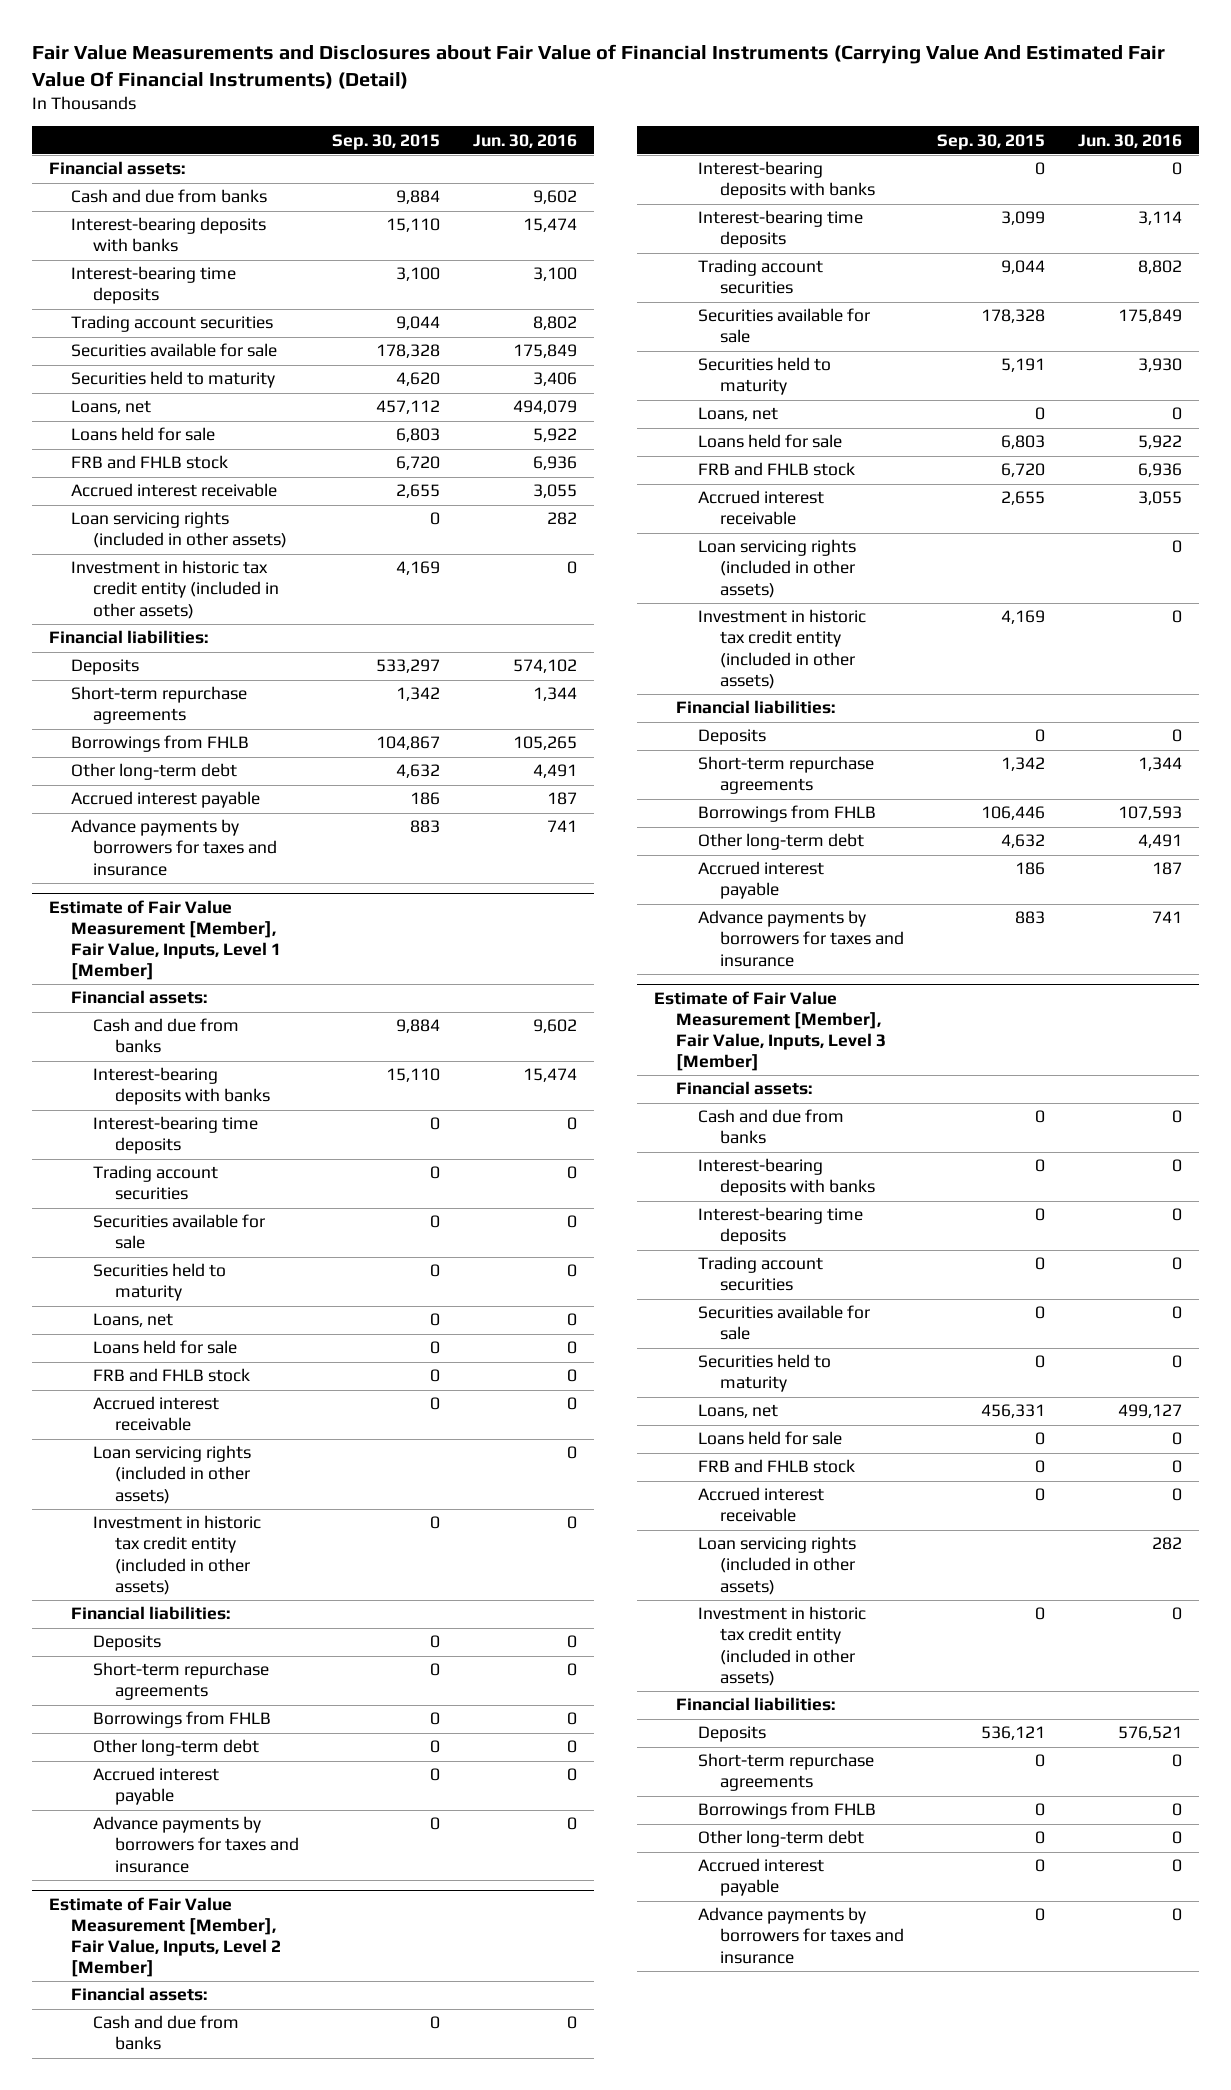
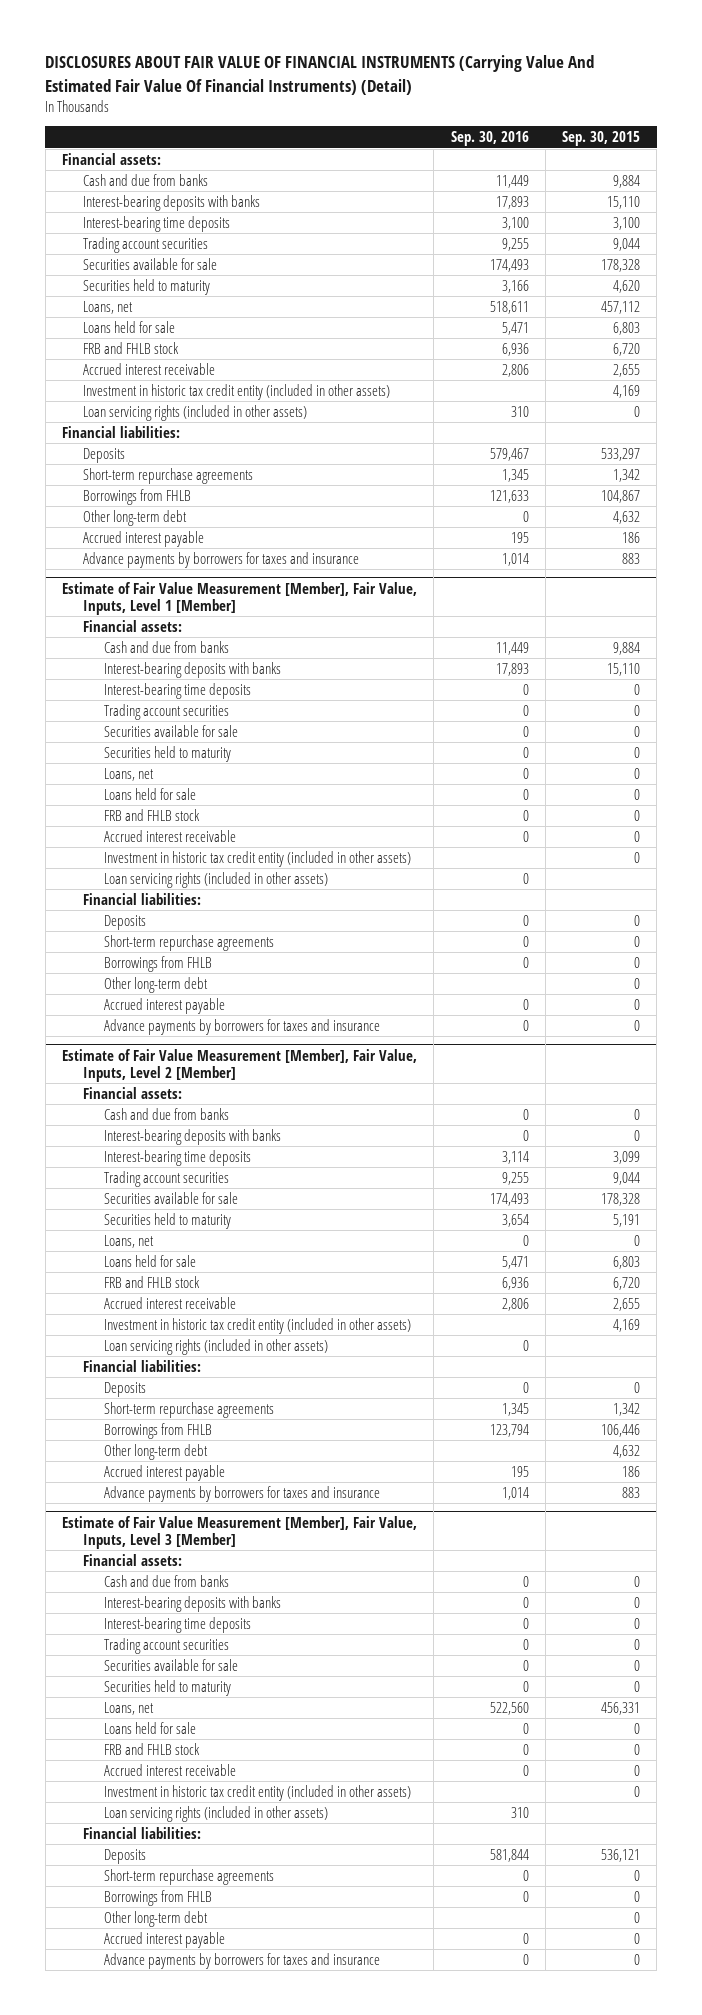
[31,43,1165,89] Fair Value Measurements and Disclosures about Fair Value of Financial Instruments (Carrying Value And Estimated Fair Value Of Financial Instruments) (Detail) -> [45,55,595,95] DISCLOSURES ABOUT FAIR VALUE OF FINANCIAL INSTRUMENTS (Carrying Value And Estimated Fair Value Of Financial Instruments) (Detail)
[473,133,578,148] Jun. 30, 2016 -> none
none -> [450,131,529,147] Sep. 30, 2016
[70,511,287,549] Loan servicing rights (included in other assets) -> [83,404,308,421] Loan servicing rights (included in other assets)
[92,1445,251,1504] Loan servicing rights (included in other assets) -> [104,871,329,888] Loan servicing rights (included in other assets)
[697,539,856,598] Loan servicing rights (included in other assets) -> [104,1338,329,1355] Loan servicing rights (included in other assets)
[697,1536,856,1595] Loan servicing rights (included in other assets) -> [104,1805,329,1822] Loan servicing rights (included in other assets)

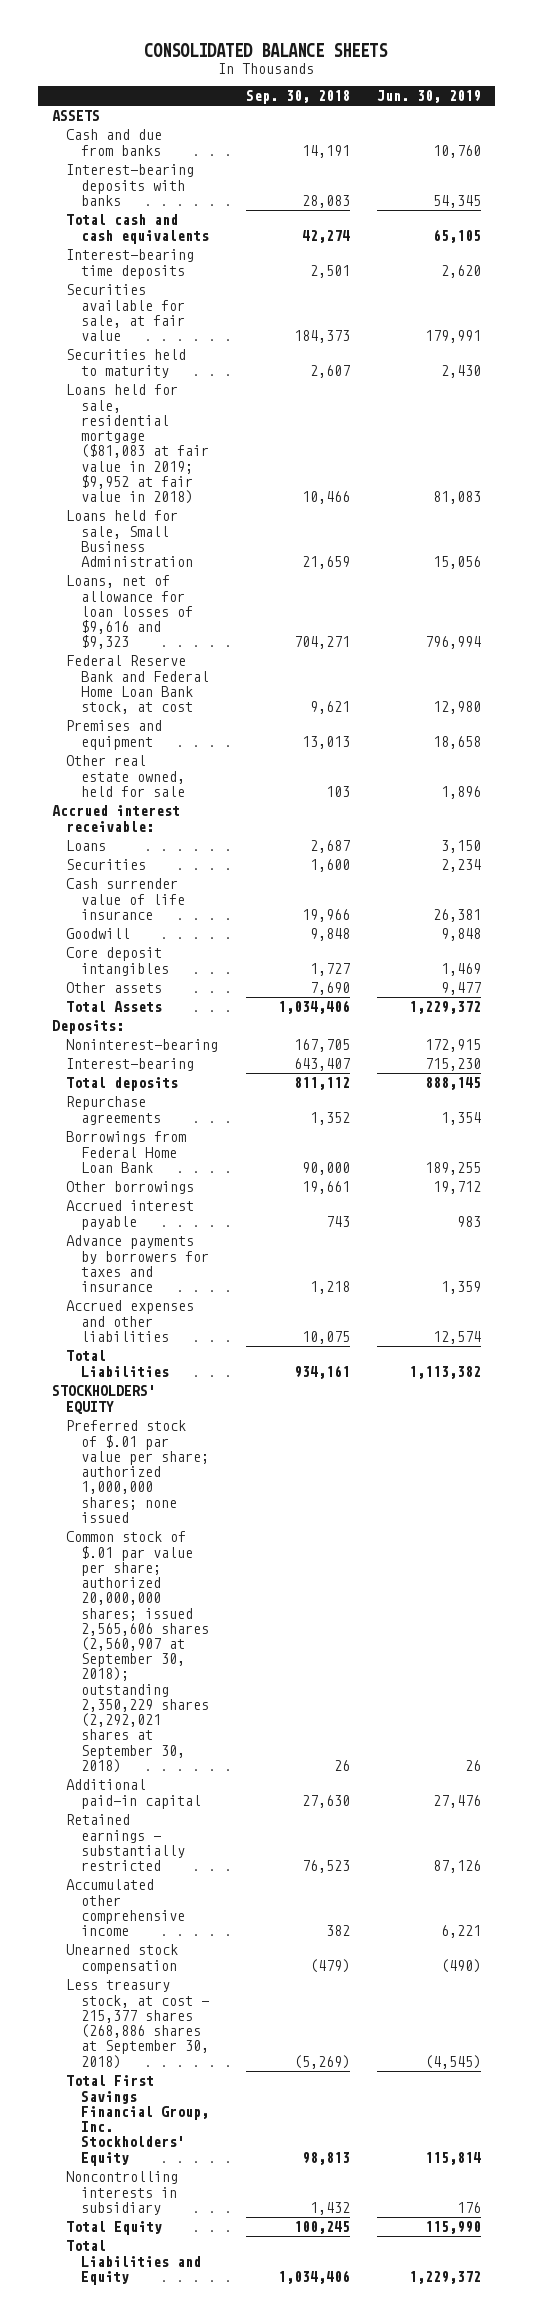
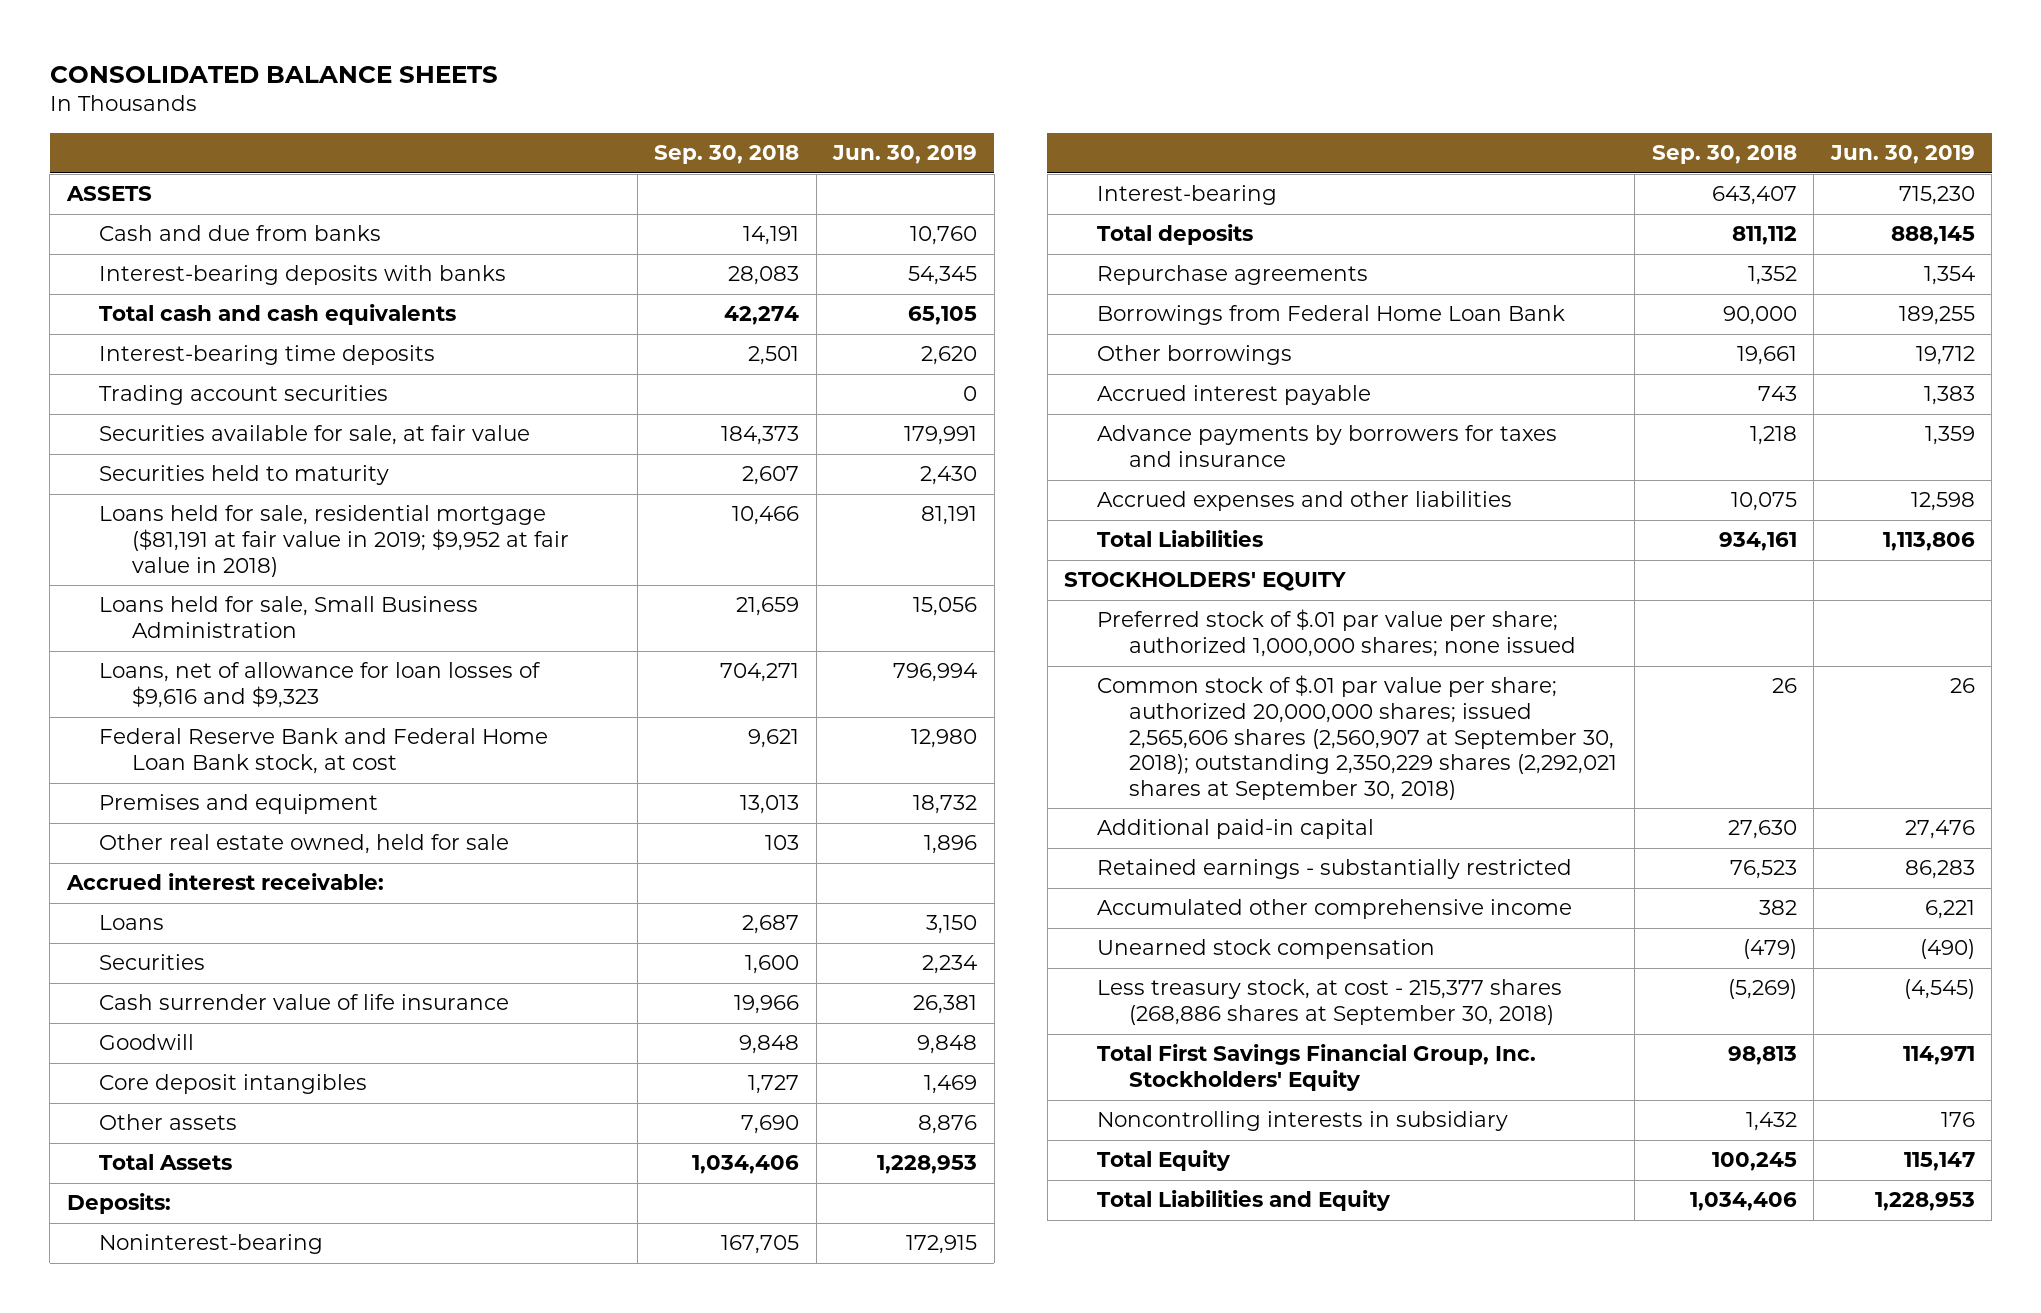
none -> [99,385,389,406] Trading account securities
[66,384,210,504] Loans held for sale, residential mortgage ($81,083 at fair value in 2019; $9,952 at fair value in 2018) -> [99,505,569,577] Loans held for sale, residential mortgage ($81,191 at fair value in 2019; $9,952 at fair value in 2018)
[433,490,482,504] 81,083 -> [921,506,978,526] 81,191
[433,735,482,749] 18,658 -> [913,795,978,815] 18,732
[441,982,482,996] 9,477 -> [918,1115,978,1135] 8,876
[409,1001,482,1015] 1,229,372 -> [877,1155,978,1175] 1,228,953
[457,1215,482,1227] 983 -> [1923,386,1975,406] 1,383
[433,1330,482,1344] 12,574 -> [1910,492,1975,512] 12,598
[409,1365,482,1379] 1,113,382 -> [1882,532,1975,552] 1,113,806
[433,1860,482,1874] 87,126 -> [1904,860,1975,880] 86,283
[425,2151,482,2165] 115,814 -> [1902,1046,1975,1066] 114,971
[425,2221,482,2235] 115,990 -> [1903,1152,1975,1172] 115,147
[409,2270,482,2284] 1,229,372 -> [1874,1192,1975,1212] 1,228,953

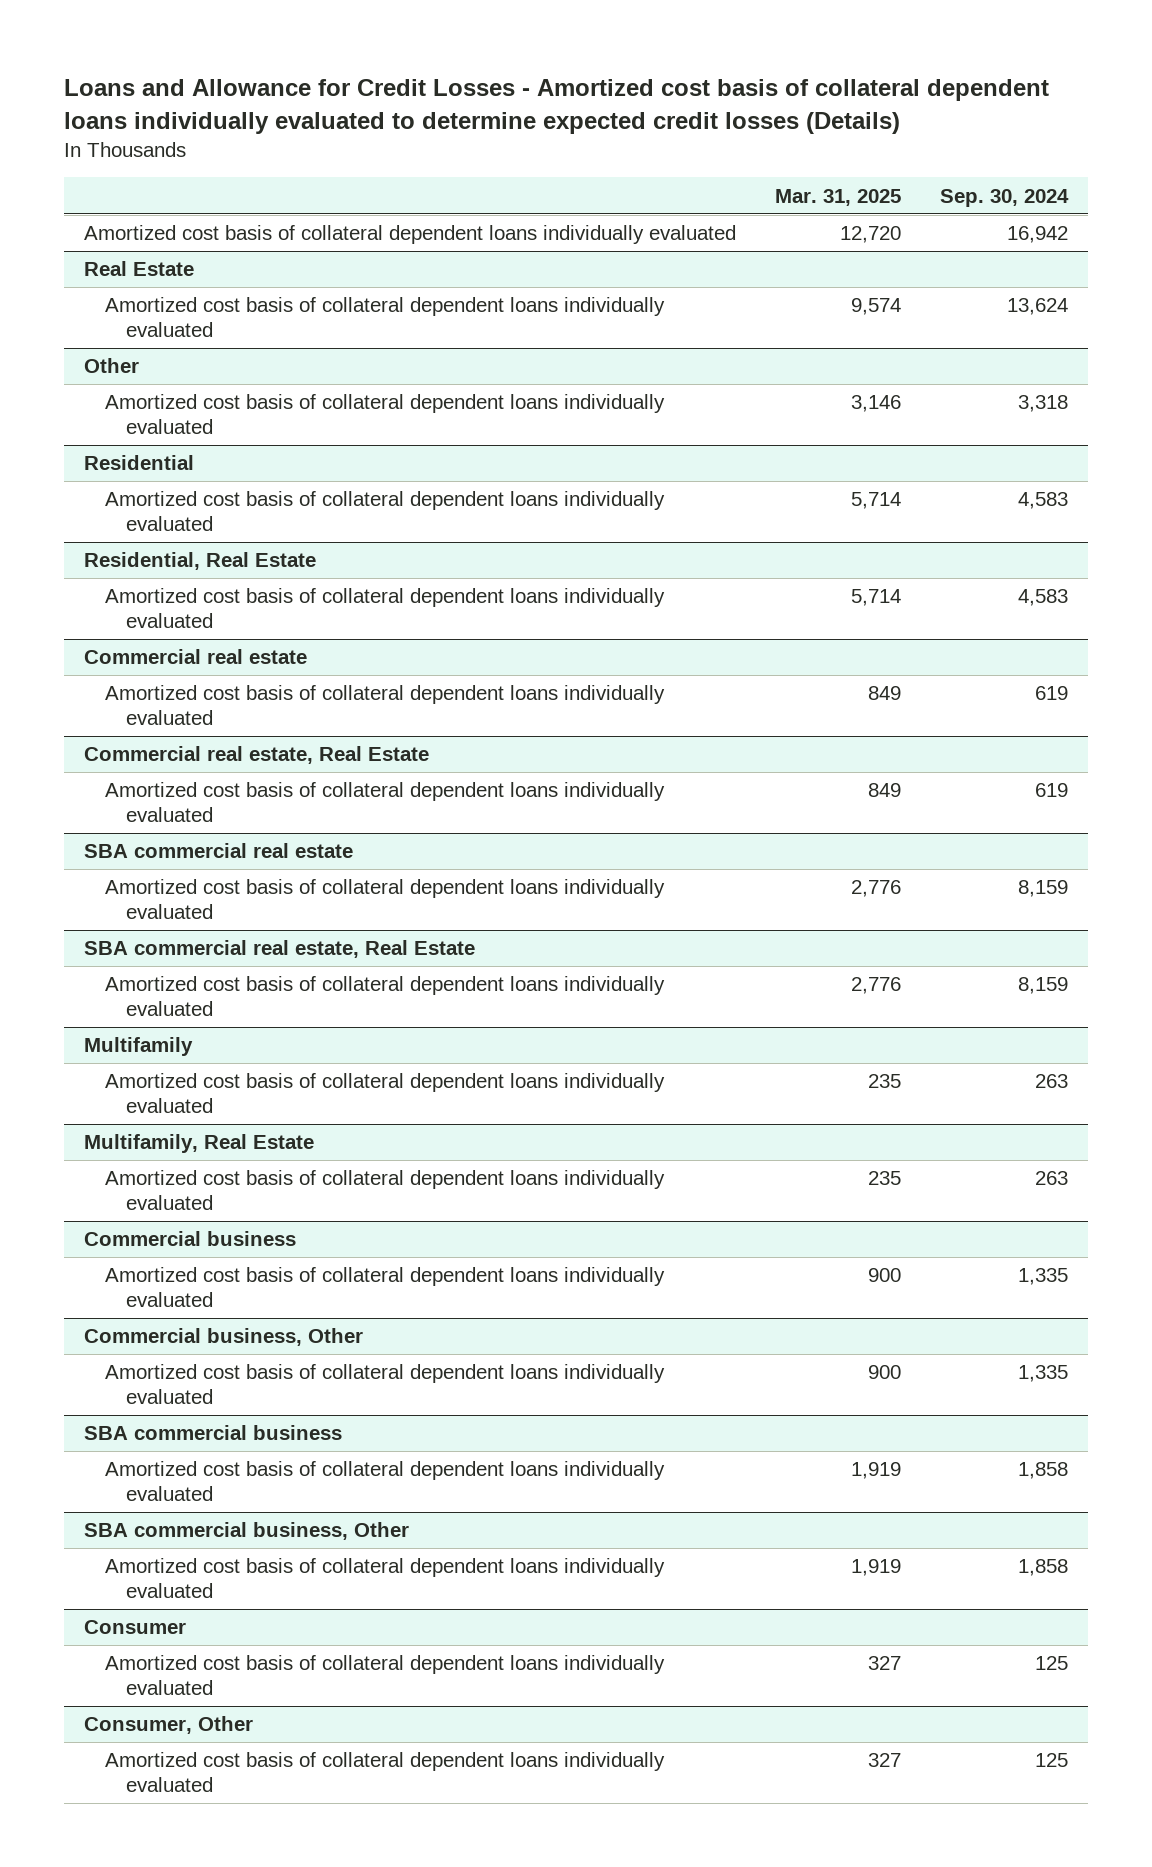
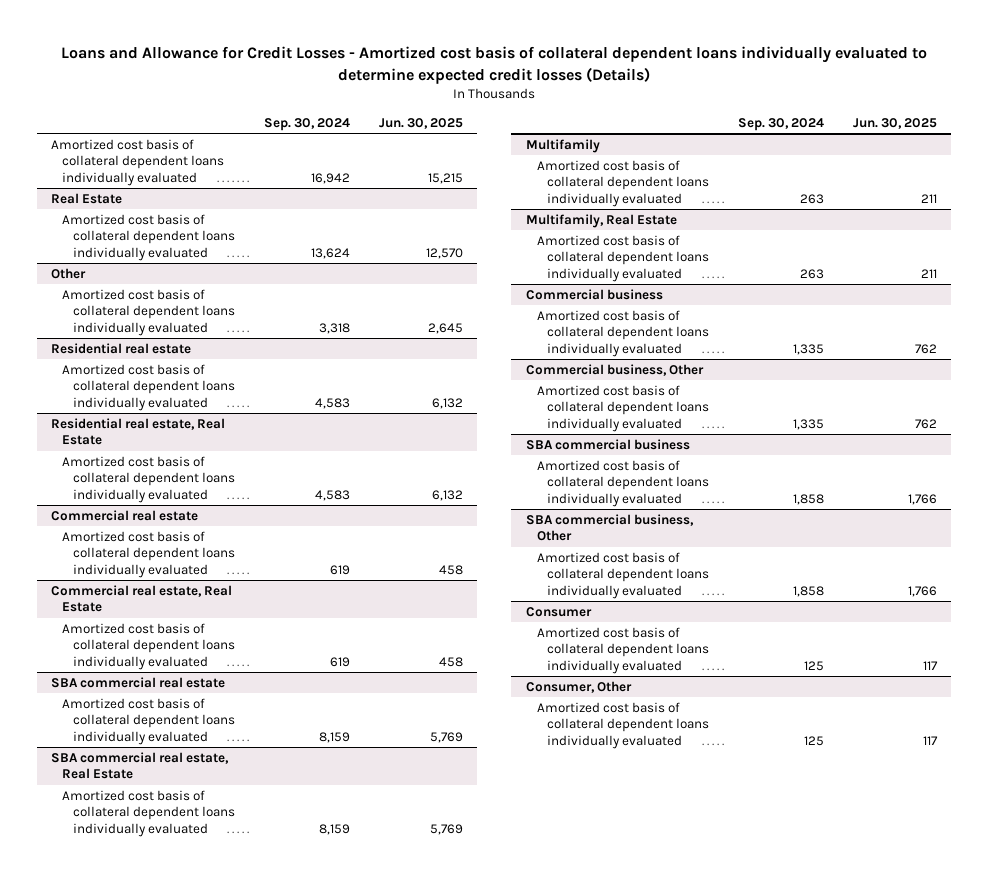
[775,188,902,206] Mar. 31, 2025 -> none
none -> [378,117,463,129] Jun. 30, 2025
[83,455,194,471] Residential -> [51,342,192,354] Residential real estate
[83,552,316,571] Residential, Real Estate -> [51,417,226,446] Residential real estate, Real Estate

